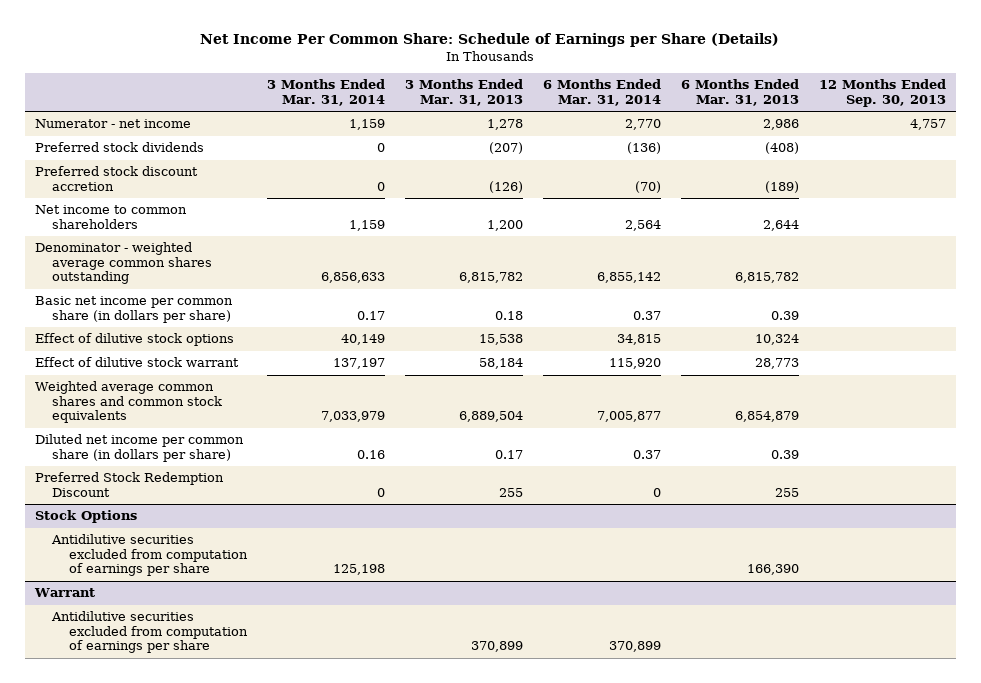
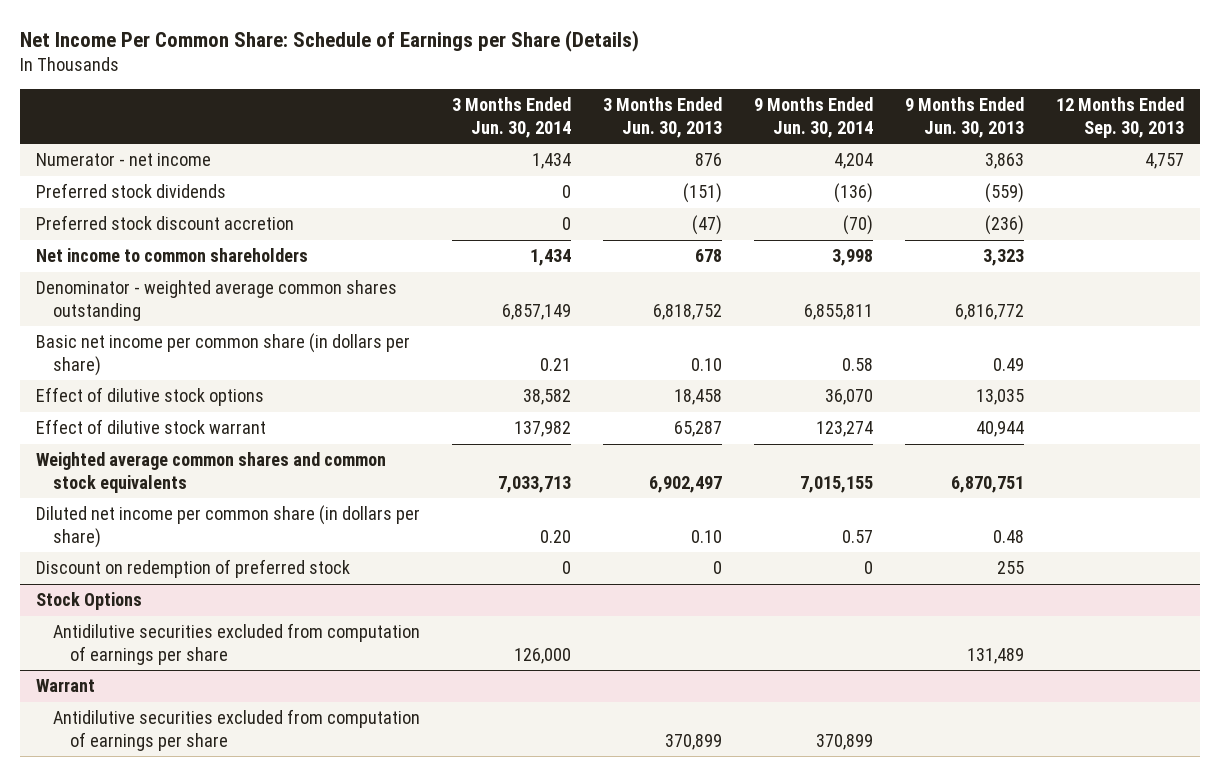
[266,79,385,106] 3 Months Ended Mar. 31, 2014 -> none
[404,79,523,106] 3 Months Ended Mar. 31, 2013 -> none
[542,79,661,106] 6 Months Ended Mar. 31, 2014 -> none
[680,79,799,106] 6 Months Ended Mar. 31, 2013 -> none
none -> [451,97,571,138] 3 Months Ended Jun. 30, 2014
none -> [603,97,723,138] 3 Months Ended Jun. 30, 2013
none -> [754,97,874,138] 9 Months Ended Jun. 30, 2014
none -> [905,97,1025,138] 9 Months Ended Jun. 30, 2013
[34,472,224,497] Preferred Stock Redemption Discount -> [35,559,350,579] Discount on redemption of preferred stock

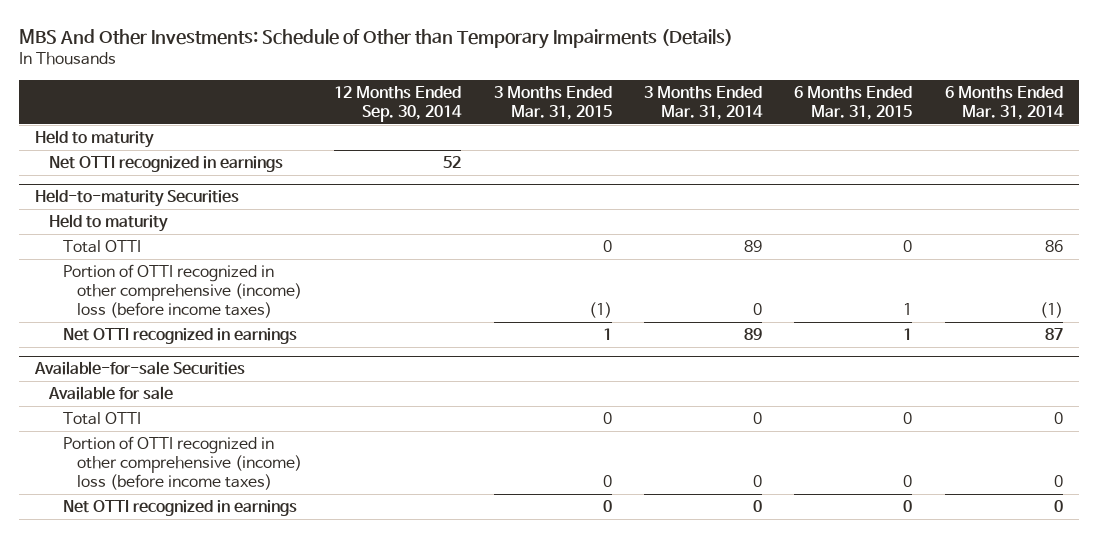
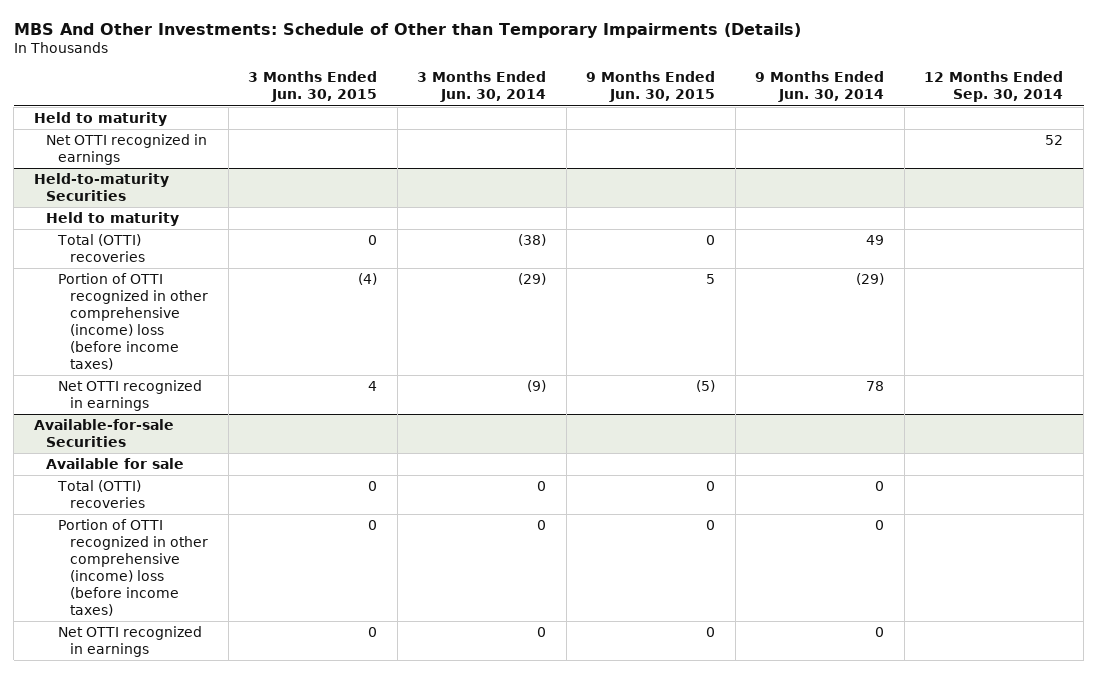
[493,85,612,120] 3 Months Ended Mar. 31, 2015 -> none
[644,85,764,120] 3 Months Ended Mar. 31, 2014 -> none
[794,85,913,120] 6 Months Ended Mar. 31, 2015 -> none
[944,85,1064,120] 6 Months Ended Mar. 31, 2014 -> none
none -> [248,71,378,103] 3 Months Ended Jun. 30, 2015
none -> [417,71,547,103] 3 Months Ended Jun. 30, 2014
none -> [586,71,716,103] 9 Months Ended Jun. 30, 2015
none -> [755,71,885,103] 9 Months Ended Jun. 30, 2014
[63,239,142,253] Total OTTI -> [57,233,146,262] Total (OTTI) recoveries
[63,411,142,425] Total OTTI -> [57,479,146,508] Total (OTTI) recoveries

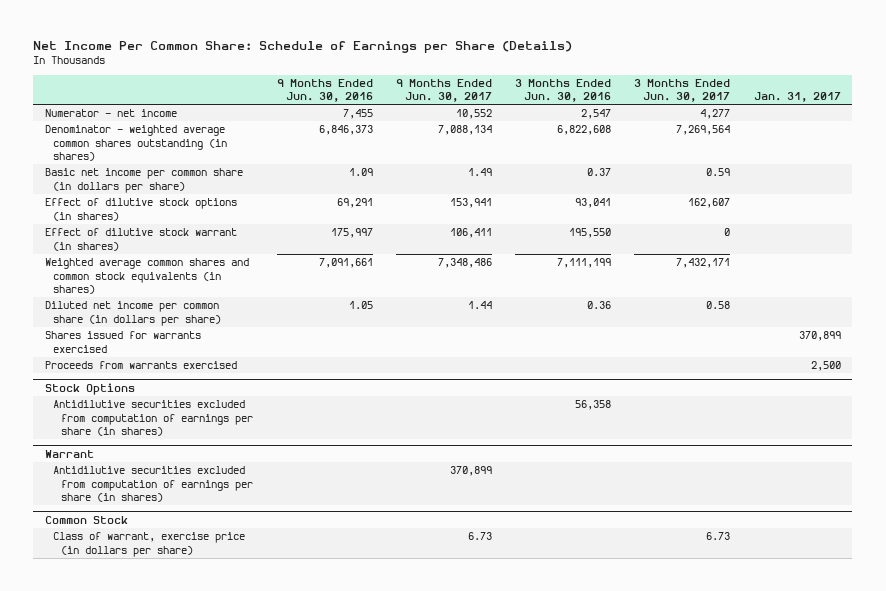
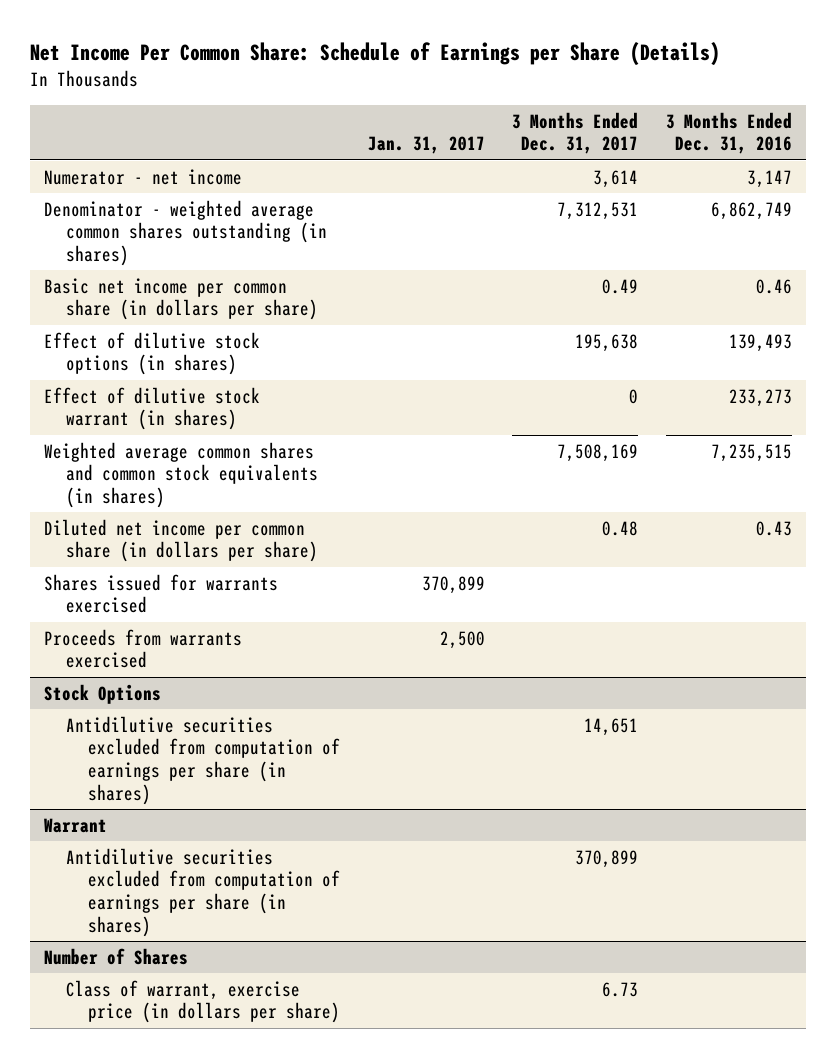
[276,78,373,103] 9 Months Ended Jun. 30, 2016 -> none
[395,78,492,103] 9 Months Ended Jun. 30, 2017 -> none
[515,78,612,103] 3 Months Ended Jun. 30, 2016 -> none
[634,78,731,103] 3 Months Ended Jun. 30, 2017 -> none
none -> [512,111,639,155] 3 Months Ended Dec. 31, 2017
none -> [666,111,793,155] 3 Months Ended Dec. 31, 2016
[44,515,128,524] Common Stock -> [44,947,189,965] Number of Shares

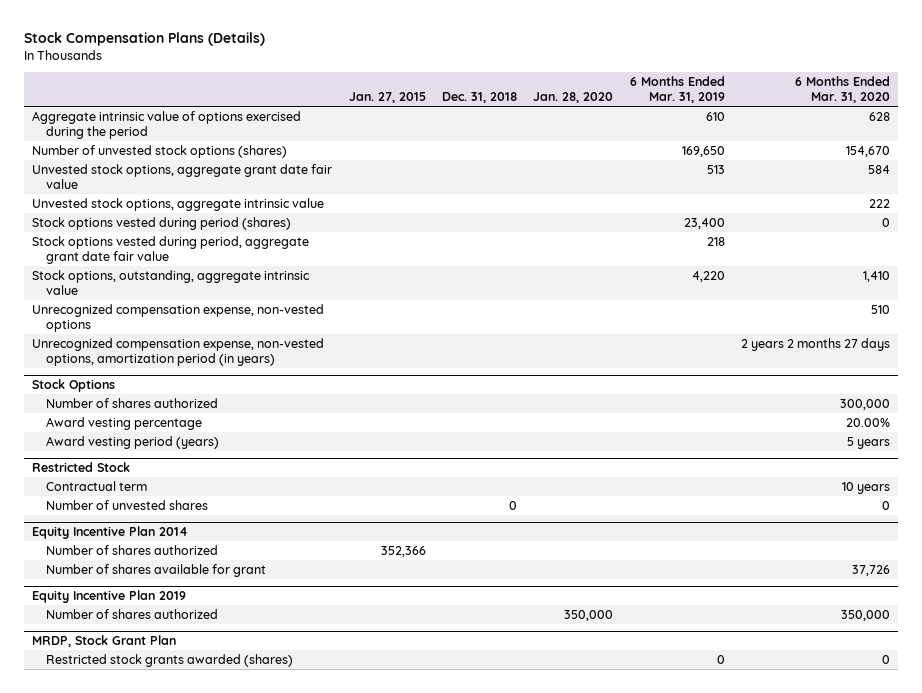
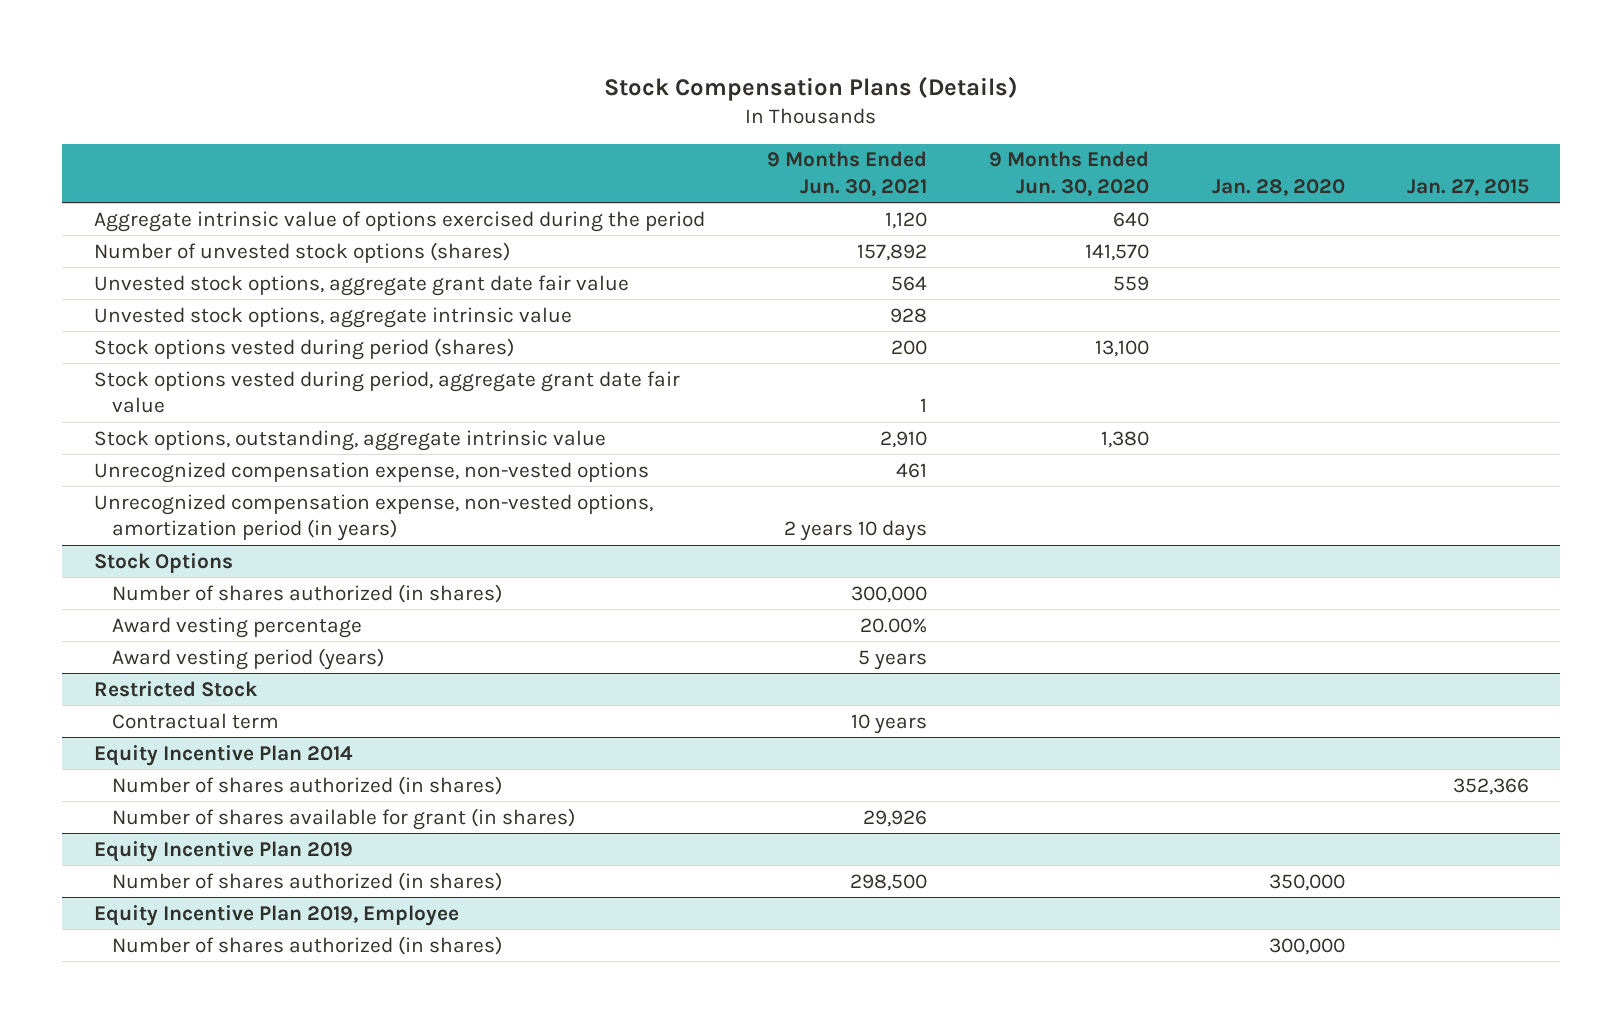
[442,92,518,104] Dec. 31, 2018 -> none
[629,76,725,104] 6 Months Ended Mar. 31, 2019 -> none
[795,76,891,104] 6 Months Ended Mar. 31, 2020 -> none
none -> [766,151,927,196] 9 Months Ended Jun. 30, 2021
none -> [989,151,1150,196] 9 Months Ended Jun. 30, 2020
[46,397,219,408] Number of shares authorized -> [112,583,503,603] Number of shares authorized (in shares)
[46,499,209,510] Number of unvested shares -> none
[46,544,219,555] Number of shares authorized -> [112,775,503,795] Number of shares authorized (in shares)
[46,563,267,577] Number of shares available for grant -> [112,807,576,830] Number of shares available for grant (in shares)
[32,635,177,648] MRDP, Stock Grant Plan -> none
[46,653,294,667] Restricted stock grants awarded (shares) -> none
[46,608,219,619] Number of shares authorized -> [112,871,503,891] Number of shares authorized (in shares)
none -> [93,904,459,926] Equity Incentive Plan 2019, Employee
none -> [112,935,503,955] Number of shares authorized (in shares)

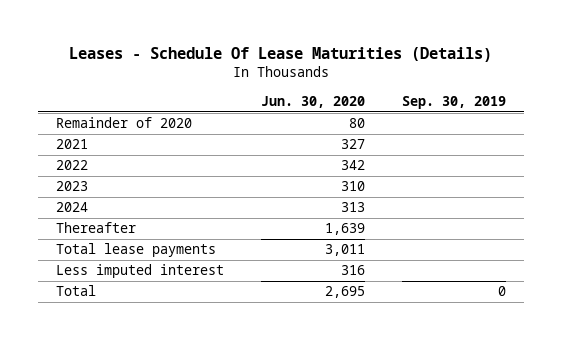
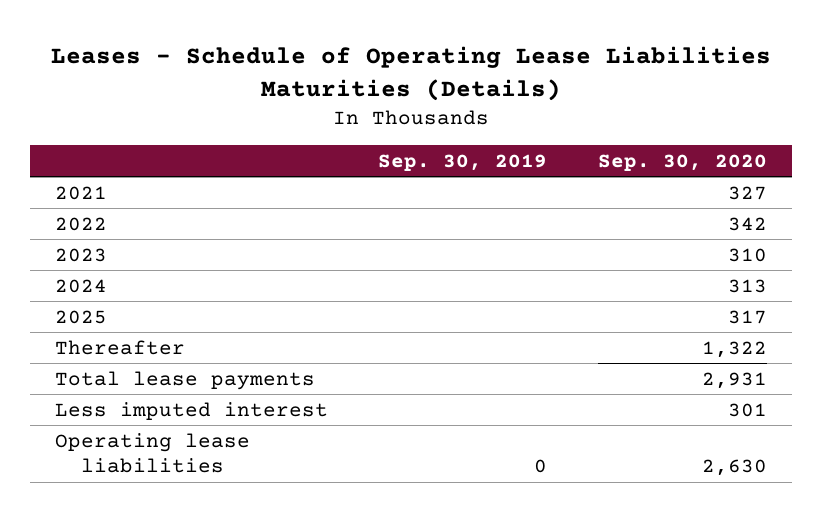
[68,46,492,62] Leases - Schedule Of Lease Maturities (Details) -> [50,45,771,101] Leases - Schedule of Operating Lease Liabilities Maturities (Details)
[260,95,365,108] Jun. 30, 2020 -> none
none -> [597,153,767,171] Sep. 30, 2020
[56,117,193,129] Remainder of 2020 -> none
none -> [55,309,108,324] 2025
[56,285,97,297] Total -> [55,432,251,474] Operating lease liabilities

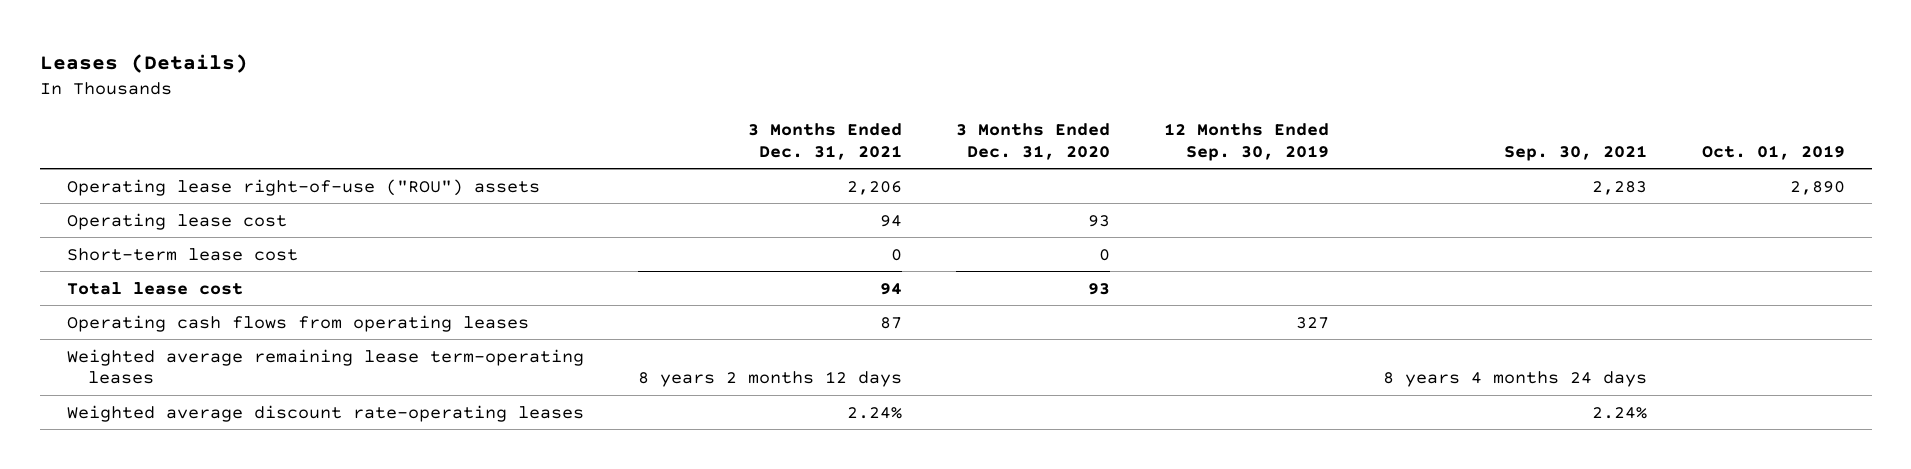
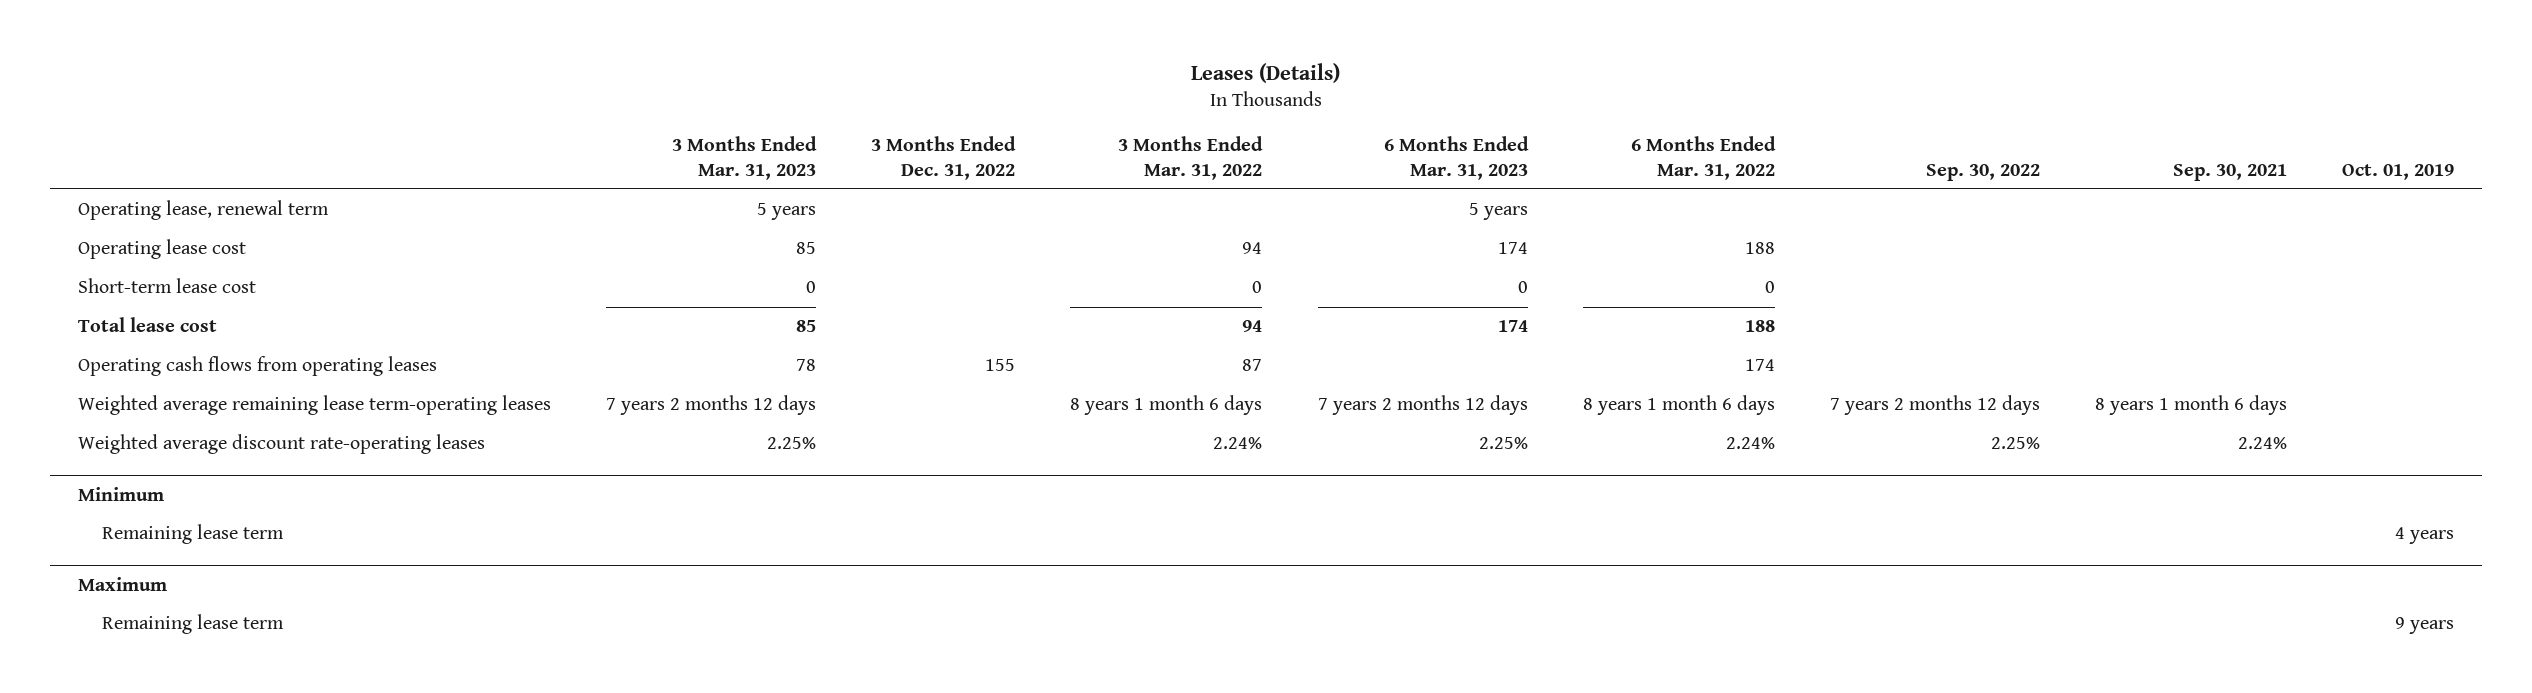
[747,122,902,160] 3 Months Ended Dec. 31, 2021 -> none
[956,122,1111,160] 3 Months Ended Dec. 31, 2020 -> none
[1164,122,1330,161] 12 Months Ended Sep. 30, 2019 -> none
none -> [671,135,817,180] 3 Months Ended Mar. 31, 2023
none -> [871,135,1017,180] 3 Months Ended Dec. 31, 2022
none -> [1118,135,1264,180] 3 Months Ended Mar. 31, 2022
none -> [1383,135,1529,180] 6 Months Ended Mar. 31, 2023
none -> [1630,135,1776,180] 6 Months Ended Mar. 31, 2022
none -> [1925,163,2040,181] Sep. 30, 2022
[66,178,540,196] Operating lease right-of-use ("ROU") assets -> none
none -> [77,200,329,221] Operating lease, renewal term
[1383,371,1648,388] 8 years 4 months 24 days -> [2095,395,2288,416] 8 years 1 month 6 days
none -> [77,486,164,501] Minimum
none -> [102,524,285,545] Remaining lease term
none -> [77,576,167,591] Maximum
none -> [102,614,285,635] Remaining lease term

